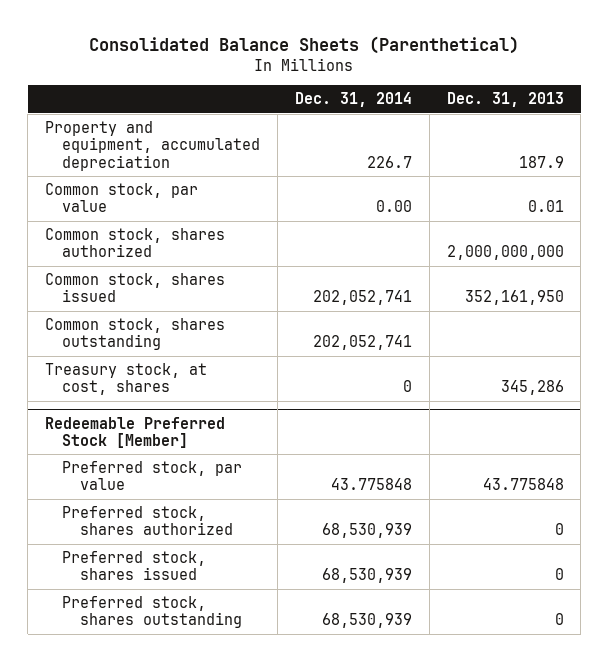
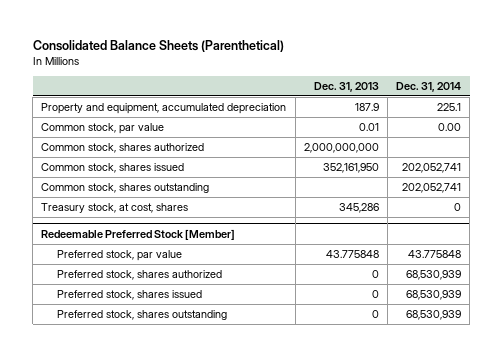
[367,155,413,168] 226.7 -> [437,103,462,112] 225.1

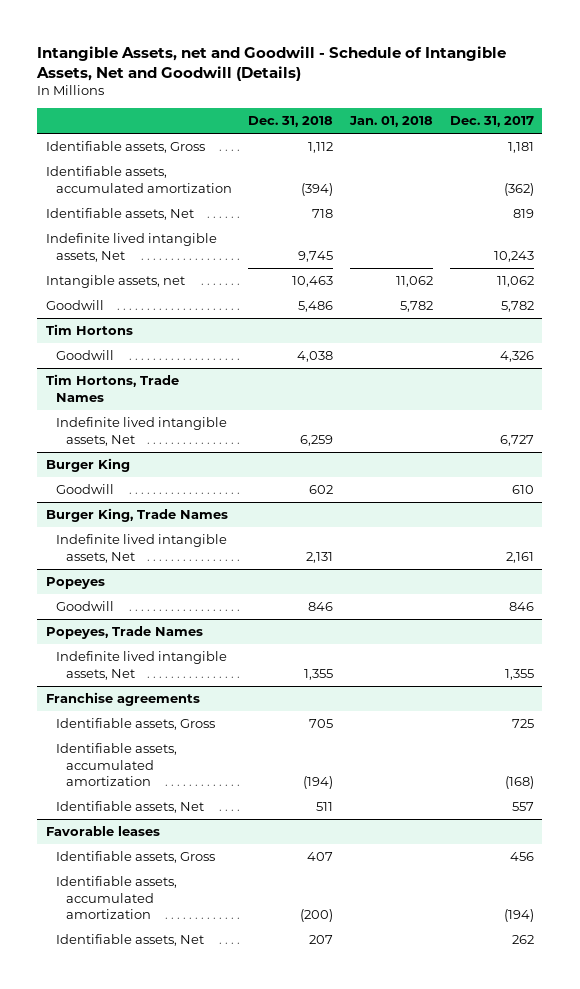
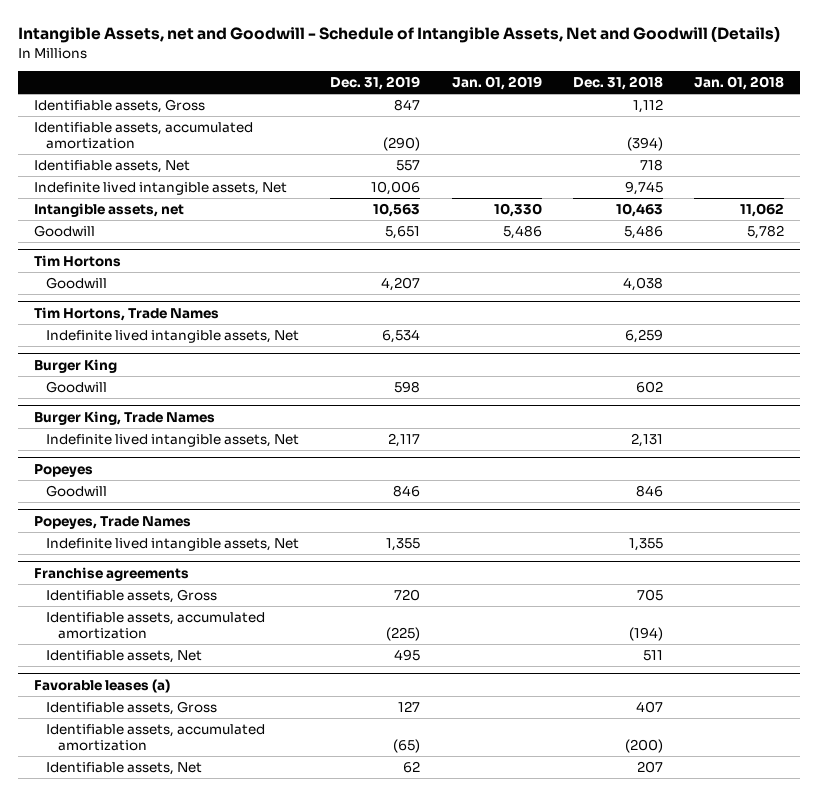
[449,116,534,128] Dec. 31, 2017 -> none
none -> [330,76,421,91] Dec. 31, 2019
none -> [451,76,542,91] Jan. 01, 2019
[45,826,160,837] Favorable leases -> [33,678,170,693] Favorable leases (a)

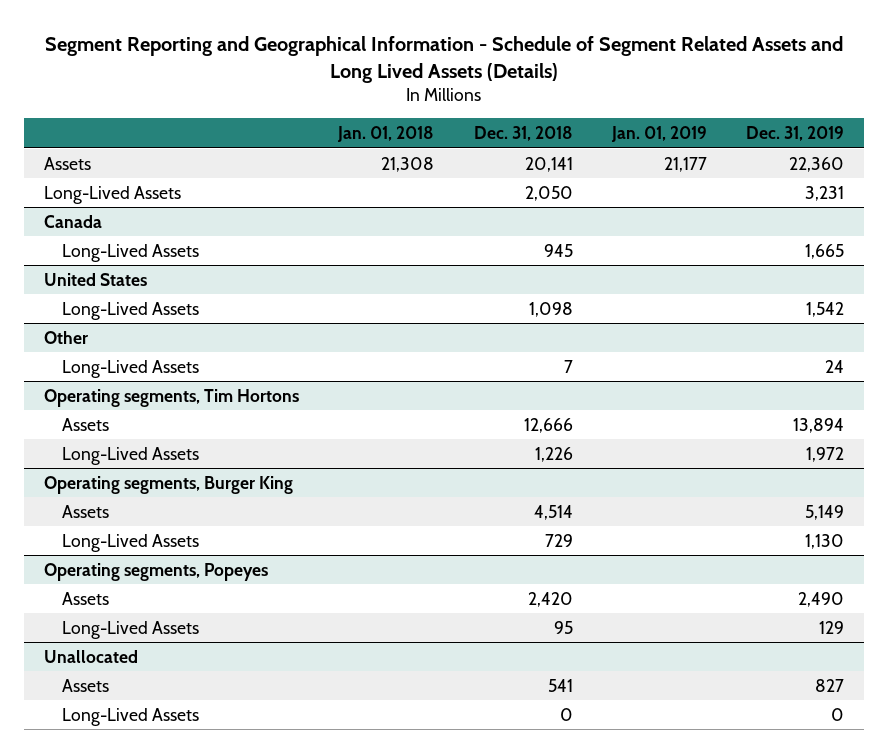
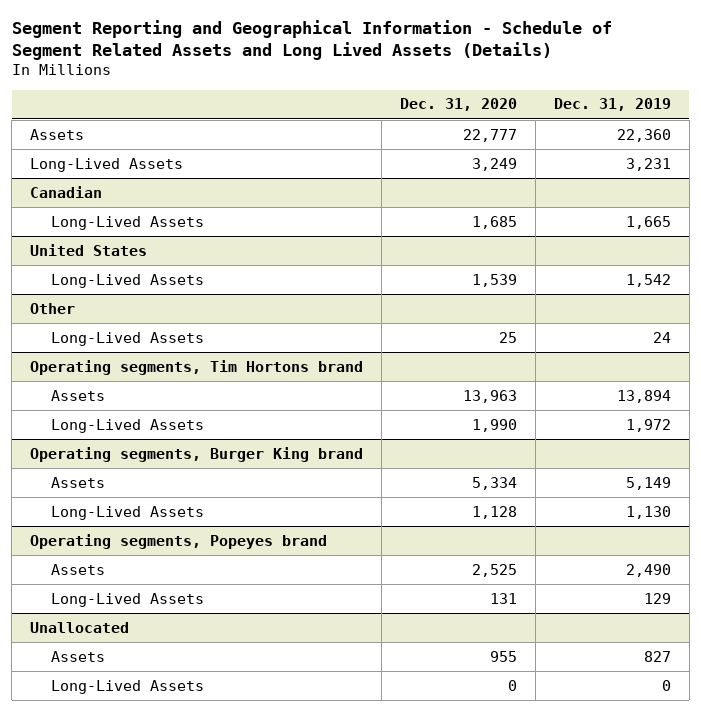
[337,126,435,143] Jan. 01, 2018 -> none
[473,126,573,142] Dec. 31, 2018 -> none
[611,126,708,143] Jan. 01, 2019 -> none
none -> [399,98,517,112] Dec. 31, 2020
[43,214,102,228] Canada -> [29,185,102,198] Canadian
[43,388,299,407] Operating segments, Tim Hortons -> [29,359,363,375] Operating segments, Tim Hortons brand
[43,475,293,494] Operating segments, Burger King -> [29,446,363,462] Operating segments, Burger King brand
[43,562,268,581] Operating segments, Popeyes -> [29,533,327,549] Operating segments, Popeyes brand

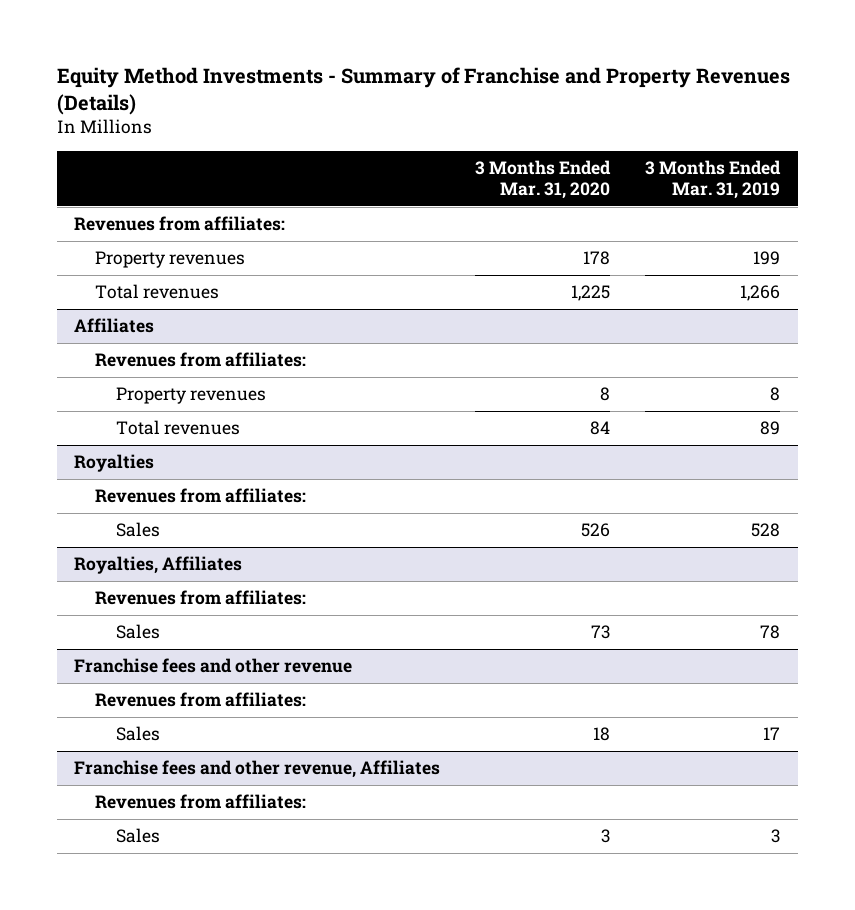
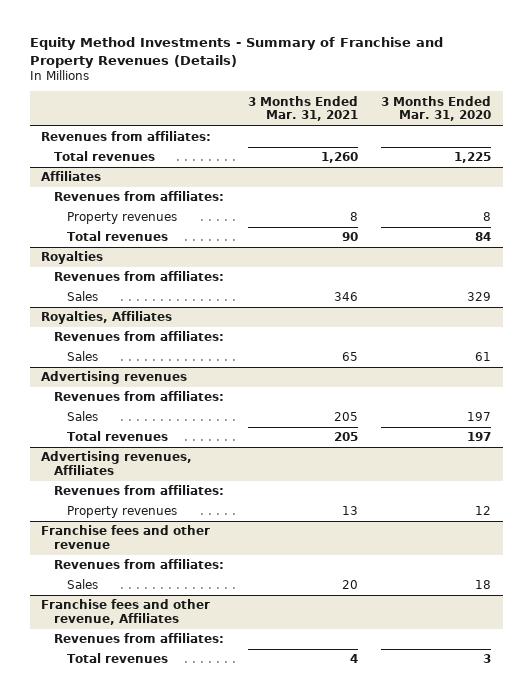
[645,159,782,200] 3 Months Ended Mar. 31, 2019 -> none
none -> [247,95,358,122] 3 Months Ended Mar. 31, 2021
[95,251,246,269] Property revenues -> none
[581,523,611,538] 526 -> [466,292,491,302] 329
[591,625,611,640] 73 -> [474,352,491,362] 61
none -> [41,371,188,385] Advertising revenues
none -> [54,391,225,402] Revenues from affiliates:
none -> [67,411,99,422] Sales
none -> [67,431,169,442] Total revenues
none -> [41,451,193,476] Advertising revenues, Affiliates
none -> [54,485,225,496] Revenues from affiliates:
none -> [67,506,178,519] Property revenues
[116,828,161,844] Sales -> none
none -> [67,653,169,664] Total revenues

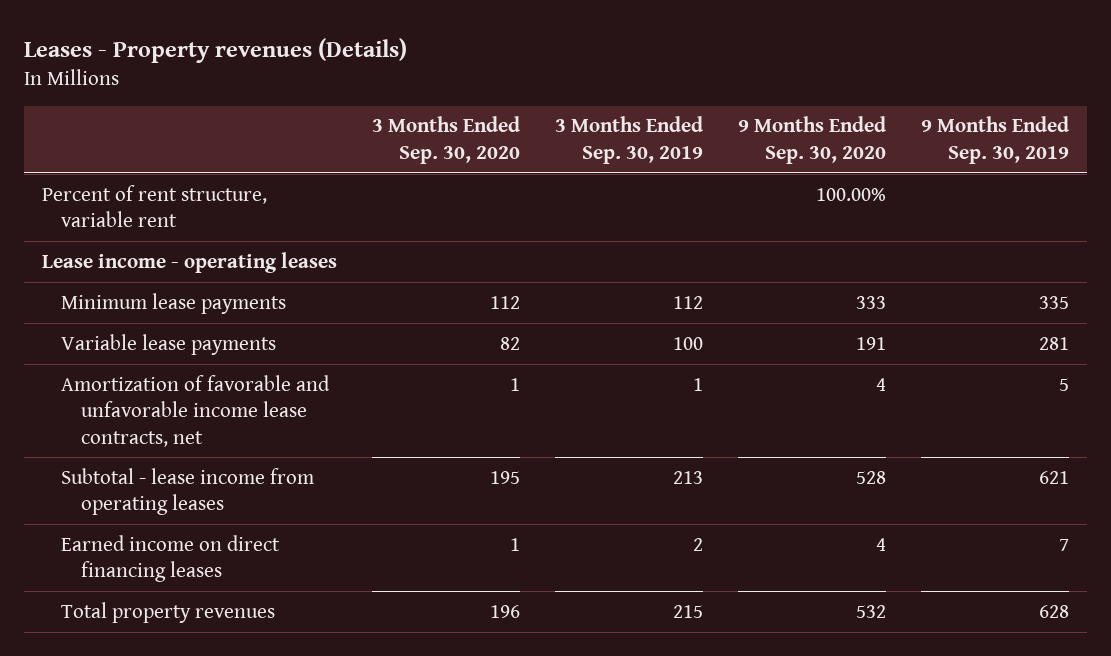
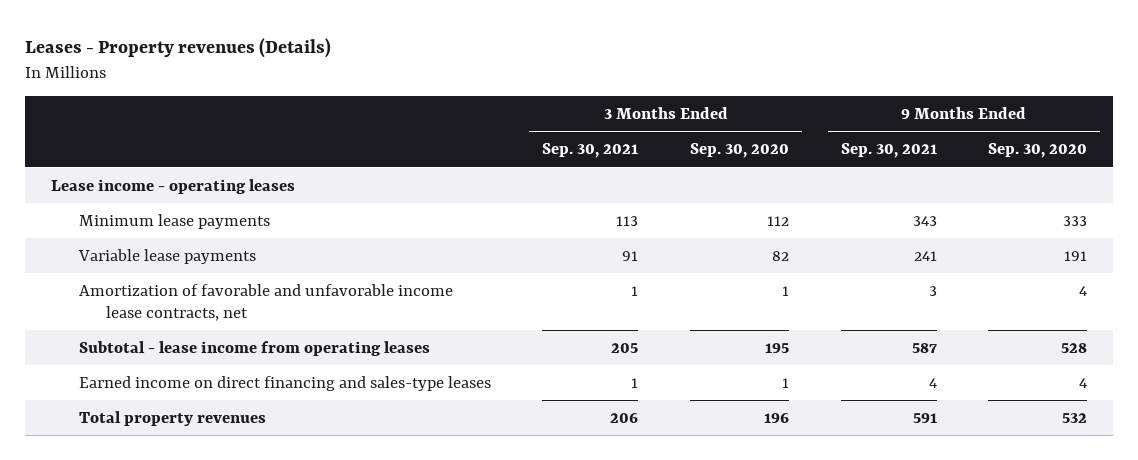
[555,116,704,164] 3 Months Ended Sep. 30, 2019 -> none
[921,116,1070,164] 9 Months Ended Sep. 30, 2019 -> none
none -> [542,143,639,159] Sep. 30, 2021
none -> [840,143,937,159] Sep. 30, 2021
[41,184,267,228] Percent of rent structure, variable rent -> none
[61,534,281,583] Earned income on direct financing leases -> [78,375,491,391] Earned income on direct financing and sales-type leases

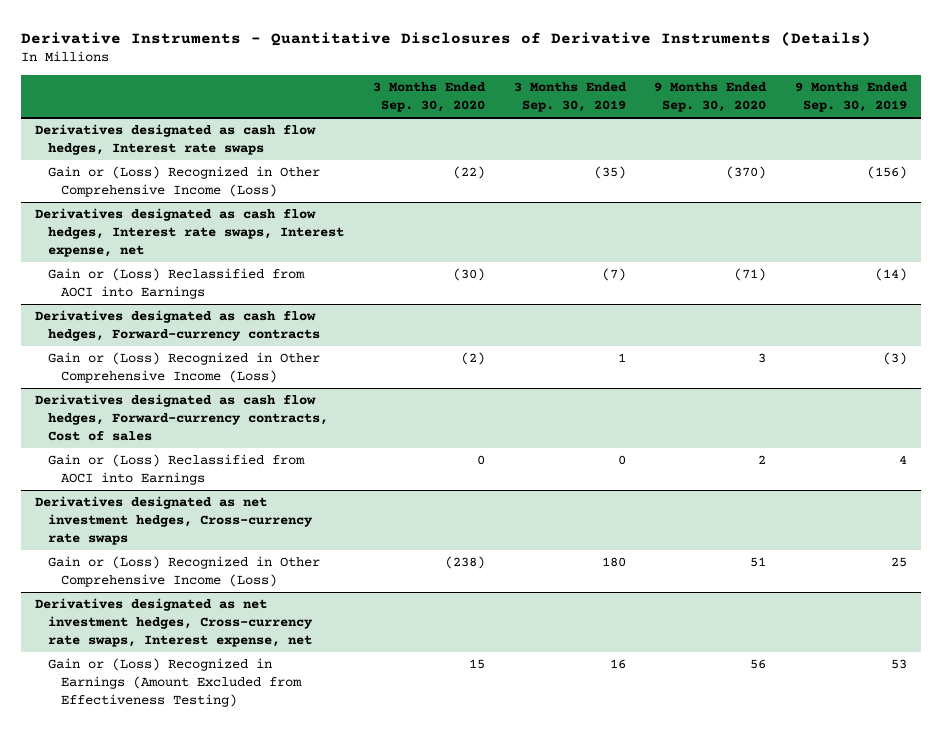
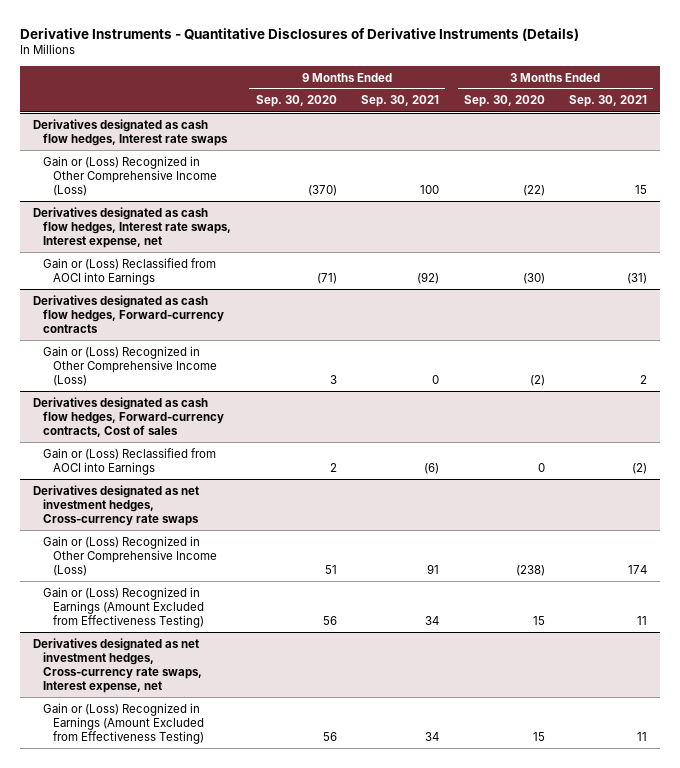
[513,82,627,113] 3 Months Ended Sep. 30, 2019 -> none
[794,82,908,113] 9 Months Ended Sep. 30, 2019 -> none
none -> [361,95,440,108] Sep. 30, 2021
none -> [569,95,648,108] Sep. 30, 2021
none -> [42,586,205,628] Gain or (Loss) Recognized in Earnings (Amount Excluded from Effectiveness Testing)

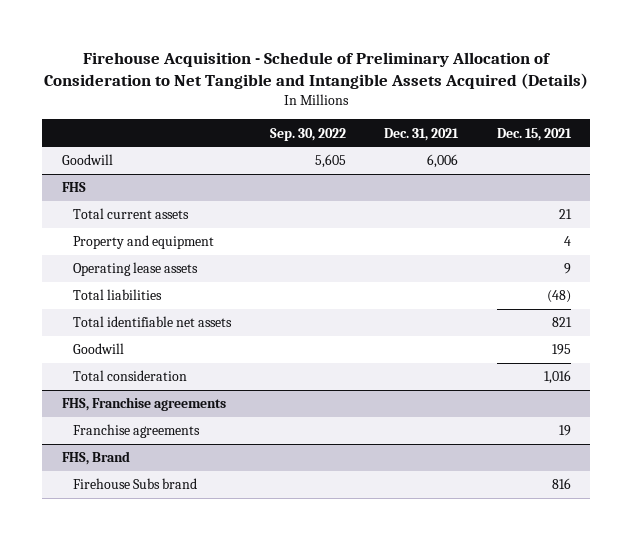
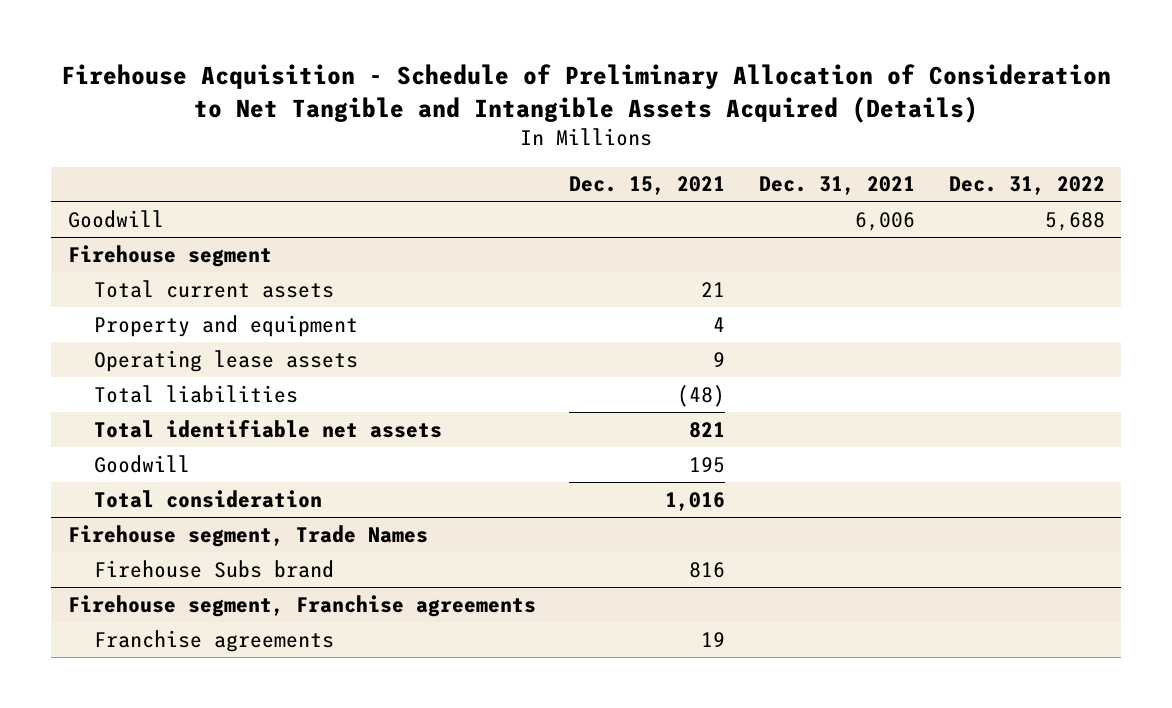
[269,127,346,141] Sep. 30, 2022 -> none
none -> [948,176,1105,196] Dec. 31, 2022
[61,182,86,193] FHS -> [67,244,272,267] Firehouse segment
[61,397,226,412] FHS, Franchise agreements -> none
[73,424,201,439] Franchise agreements -> none
[61,451,130,466] FHS, Brand -> none
none -> [67,524,428,547] Firehouse segment, Trade Names
none -> [67,594,536,617] Firehouse segment, Franchise agreements
none -> [93,629,334,652] Franchise agreements

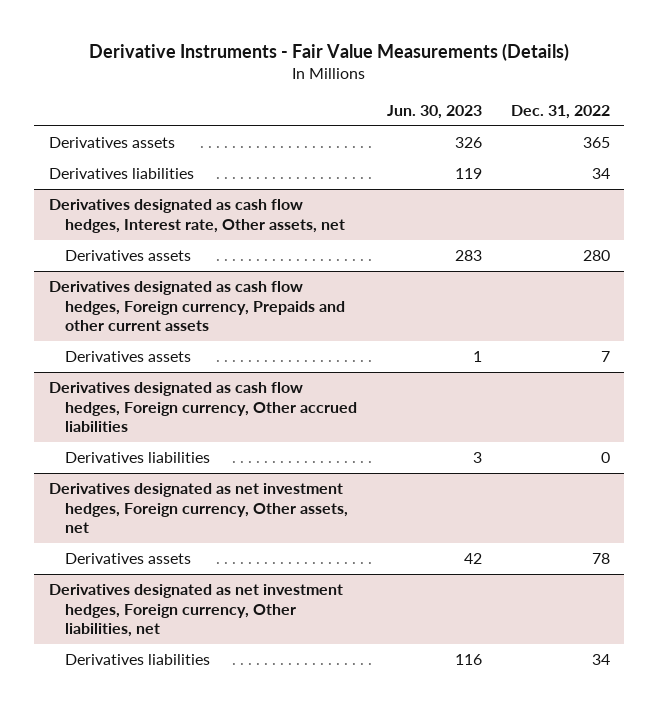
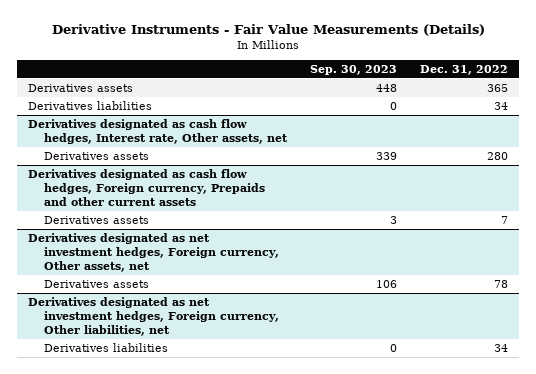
[386,104,482,119] Jun. 30, 2023 -> none
none -> [310,64,398,75] Sep. 30, 2023
[48,382,358,433] Derivatives designated as cash flow hedges, Foreign currency, Other accrued liabilities -> none
[65,452,211,464] Derivatives liabilities -> none

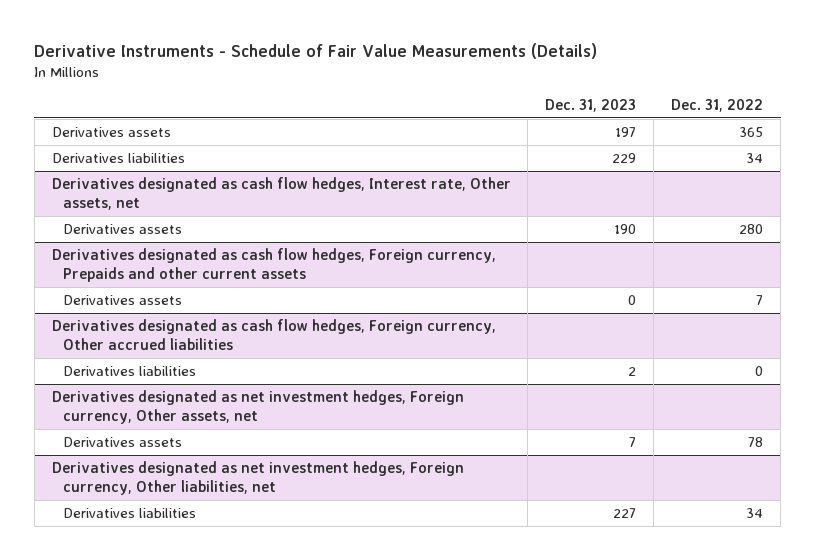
[51,23,485,36] Derivative Instruments - Fair Value Measurements (Details) -> [34,43,598,60] Derivative Instruments - Schedule of Fair Value Measurements (Details)
[310,64,398,75] Sep. 30, 2023 -> none
none -> [545,98,637,112] Dec. 31, 2023
none -> [51,318,496,351] Derivatives designated as cash flow hedges, Foreign currency, Other accrued liabilities
none -> [63,365,197,376] Derivatives liabilities

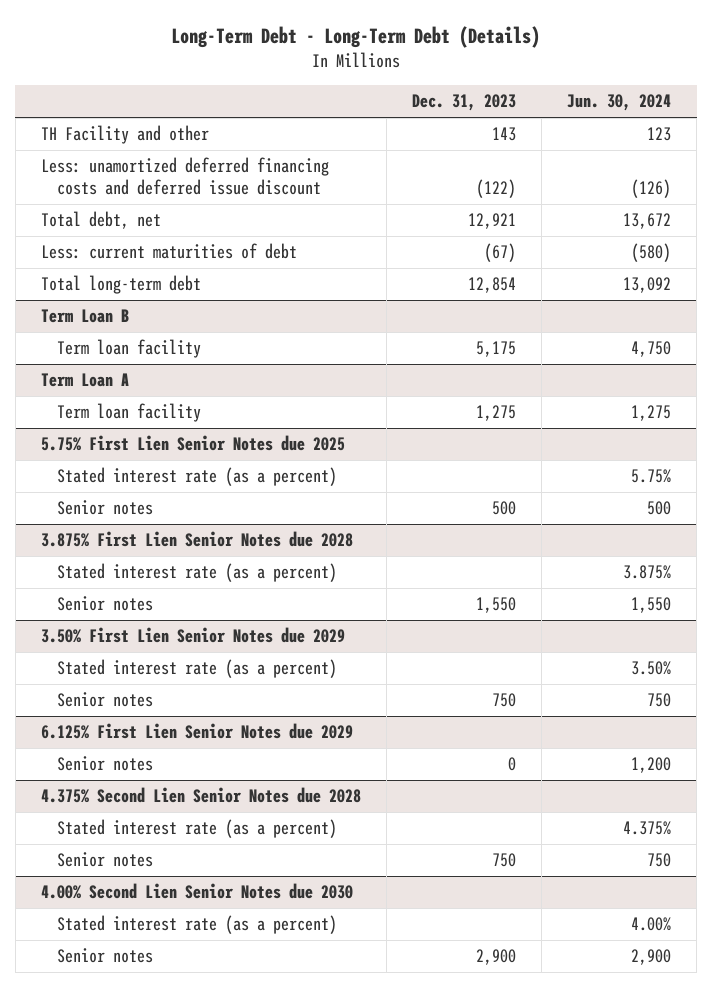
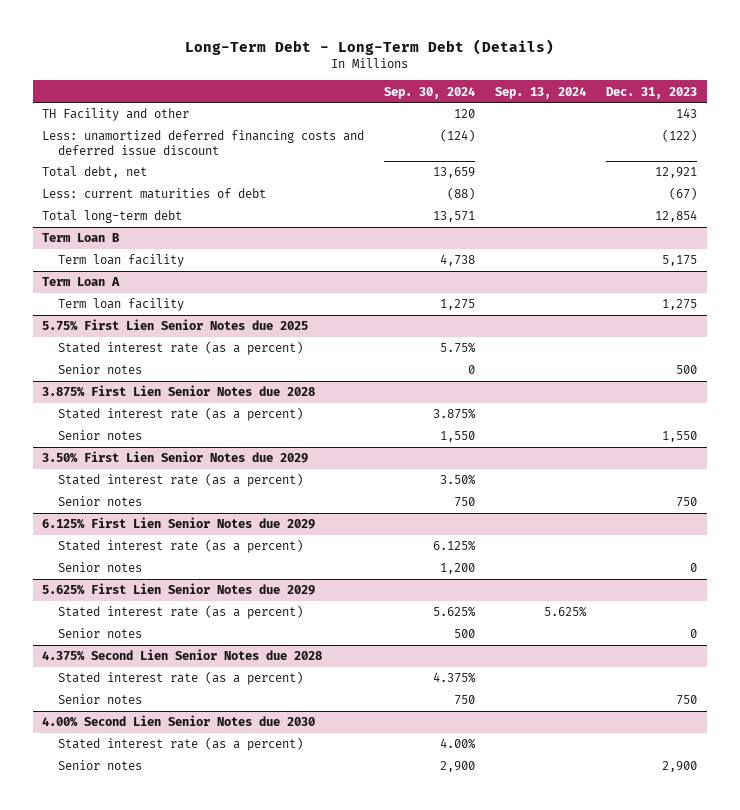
[567,94,672,112] Jun. 30, 2024 -> none
none -> [384,86,476,99] Sep. 30, 2024
none -> [495,86,587,99] Sep. 13, 2024
none -> [58,539,304,554] Stated interest rate (as a percent)
none -> [42,583,316,596] 5.625% First Lien Senior Notes due 2029
none -> [58,605,304,620] Stated interest rate (as a percent)
none -> [58,628,143,639] Senior notes

